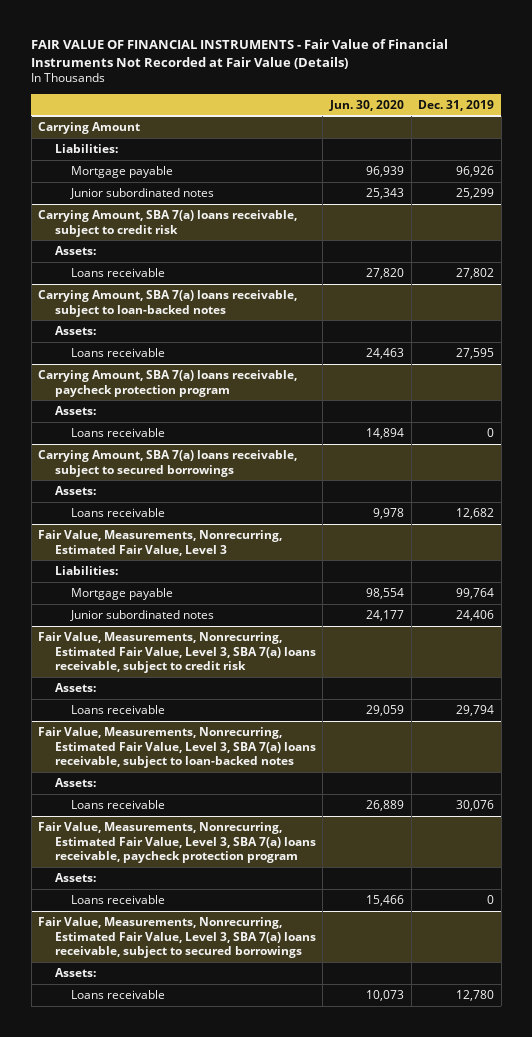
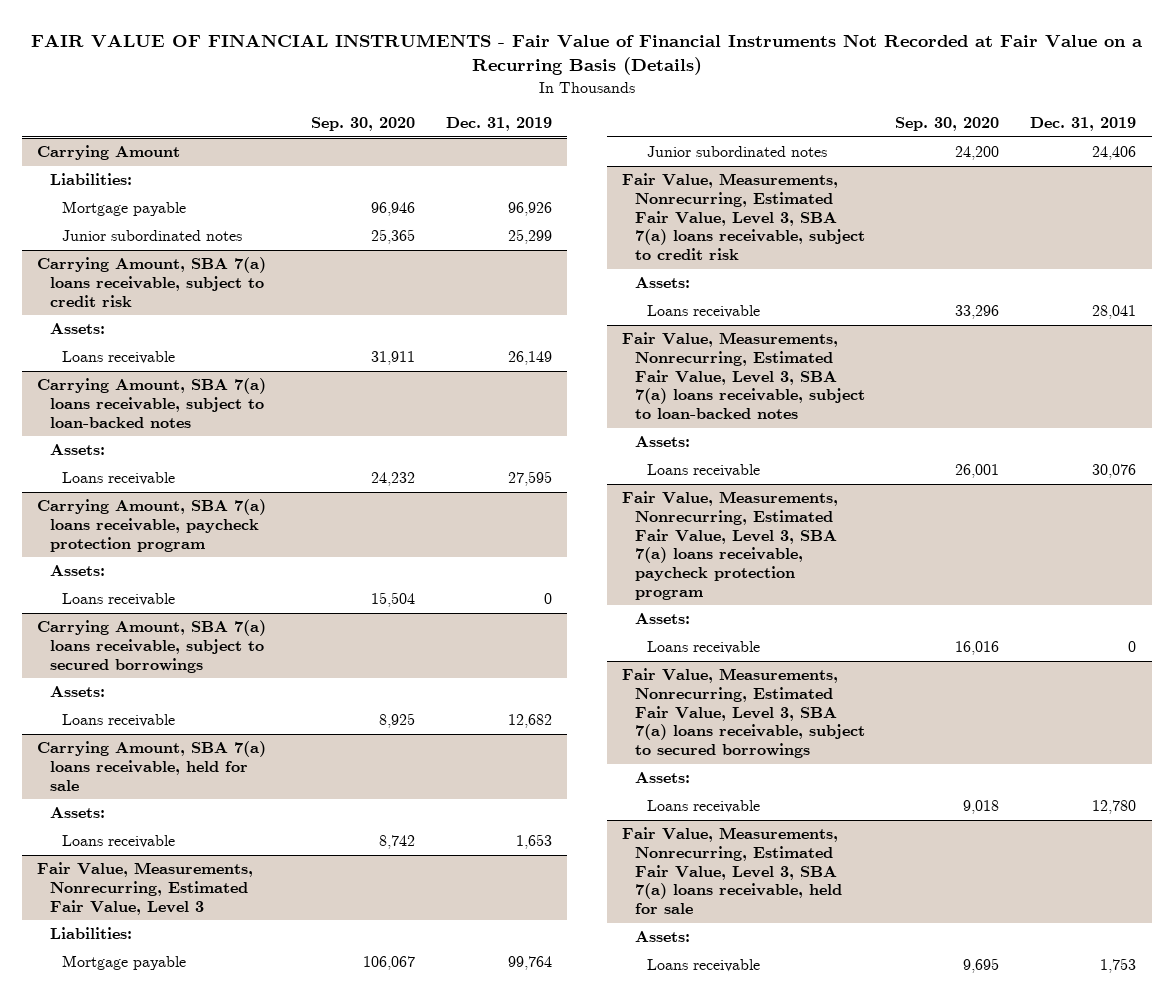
[31,38,449,69] FAIR VALUE OF FINANCIAL INSTRUMENTS - Fair Value of Financial Instruments Not Recorded at Fair Value (Details) -> [30,33,1143,76] FAIR VALUE OF FINANCIAL INSTRUMENTS - Fair Value of Financial Instruments Not Recorded at Fair Value on a Recurring Basis (Details)
[329,99,405,111] Jun. 30, 2020 -> none
none -> [310,117,415,132] Sep. 30, 2020
[456,267,495,279] 27,802 -> [507,351,552,366] 26,149
none -> [37,741,267,791] Carrying Amount, SBA 7(a) loans receivable, held for sale
none -> [49,807,105,819] Assets:
none -> [62,835,176,849] Loans receivable
[456,704,495,716] 29,794 -> [1092,305,1137,320] 28,041
none -> [622,827,842,915] Fair Value, Measurements, Nonrecurring, Estimated Fair Value, Level 3, SBA 7(a) loans receivable, held for sale
none -> [634,931,690,943] Assets:
none -> [646,959,760,973] Loans receivable

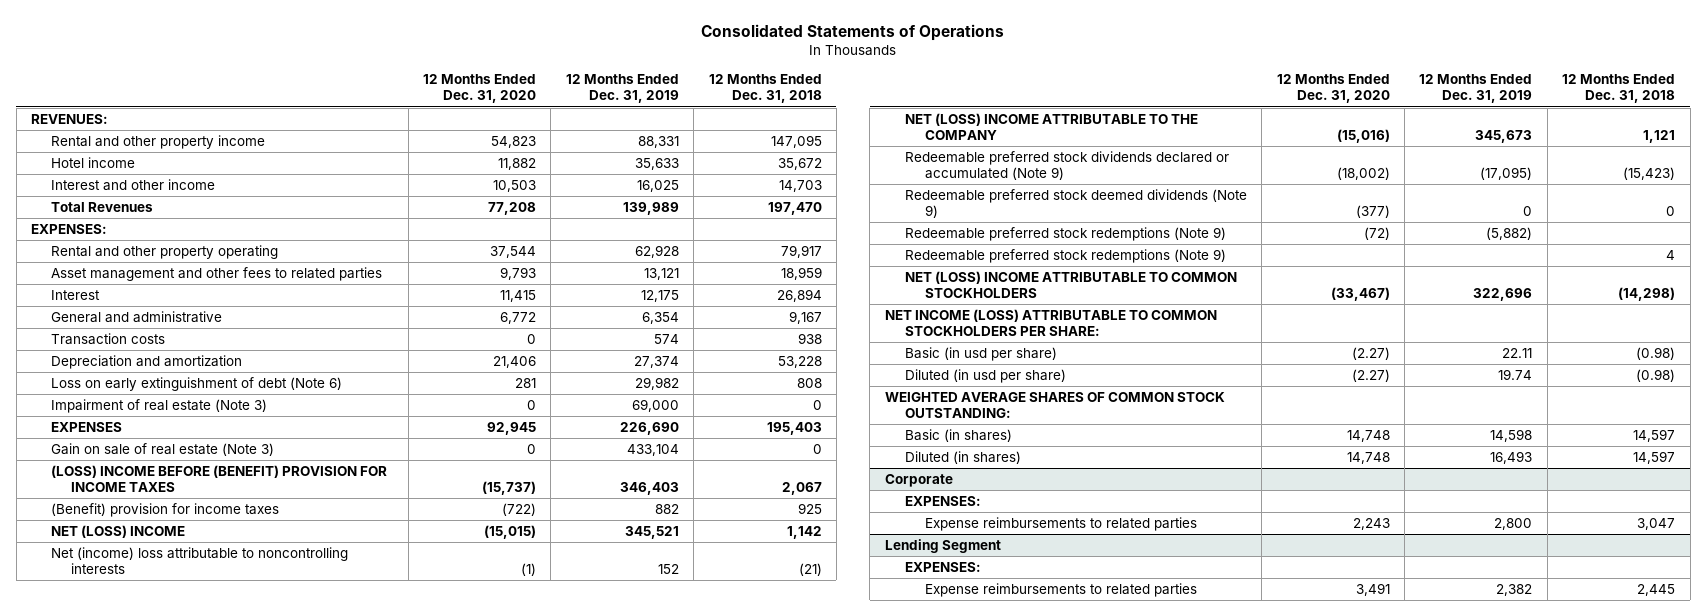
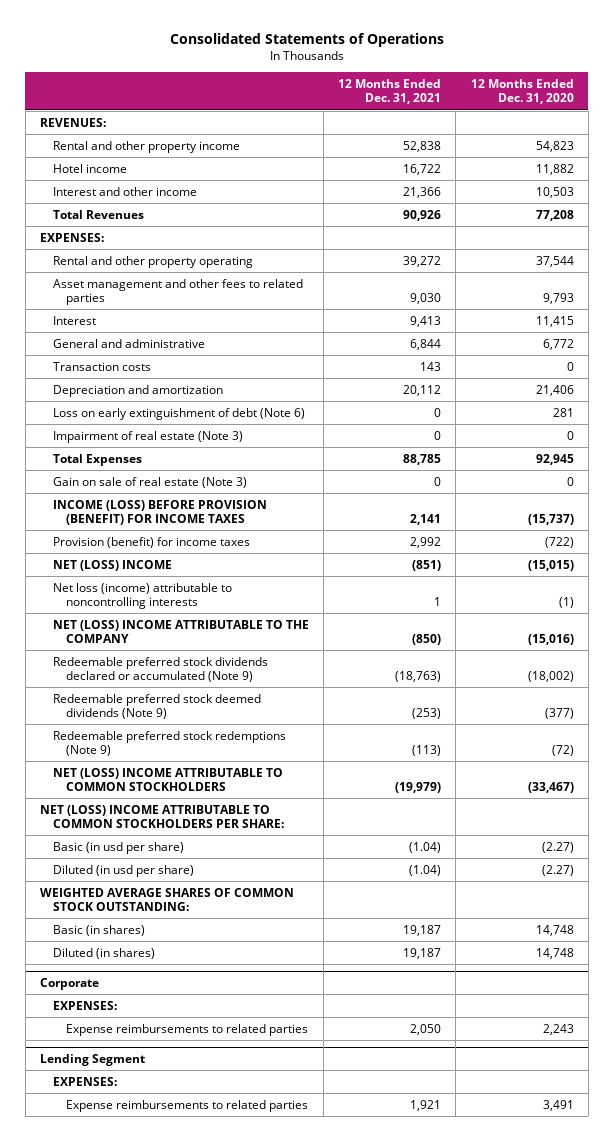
[565,74,679,104] 12 Months Ended Dec. 31, 2019 -> none
[708,74,822,104] 12 Months Ended Dec. 31, 2018 -> none
none -> [338,79,442,105] 12 Months Ended Dec. 31, 2021
[51,422,123,433] EXPENSES -> [53,453,143,466] Total Expenses
[51,465,388,493] (LOSS) INCOME BEFORE (BENEFIT) PROVISION FOR INCOME TAXES -> [53,499,268,525] INCOME (LOSS) BEFORE PROVISION (BENEFIT) FOR INCOME TAXES
[51,503,280,518] (Benefit) provision for income taxes -> [53,536,251,548] Provision (benefit) for income taxes
[51,547,349,575] Net (income) loss attributable to noncontrolling interests -> [53,582,233,609] Net loss (income) attributable to noncontrolling interests
[904,249,1226,264] Redeemable preferred stock redemptions (Note 9) -> none
[884,309,1217,337] NET INCOME (LOSS) ATTRIBUTABLE TO COMMON STOCKHOLDERS PER SHARE: -> [40,804,285,828] NET (LOSS) INCOME ATTRIBUTABLE TO COMMON STOCKHOLDERS PER SHARE:

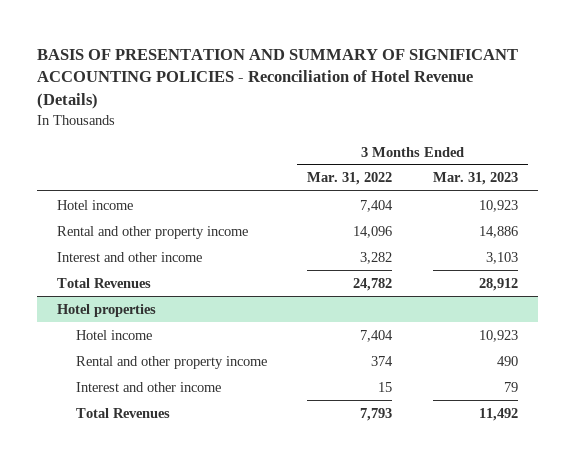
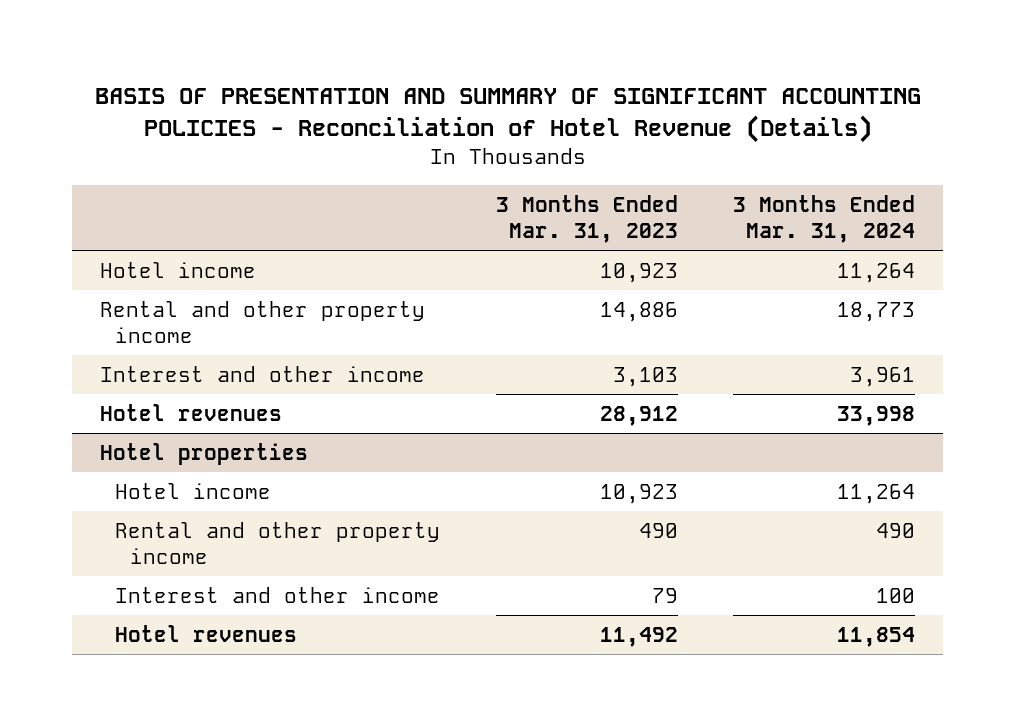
[307,172,393,186] Mar. 31, 2022 -> none
none -> [733,194,916,243] 3 Months Ended Mar. 31, 2024
[57,277,152,288] Total Revenues -> [99,403,282,421] Hotel revenues
[76,407,171,418] Total Revenues -> [114,624,297,642] Hotel revenues

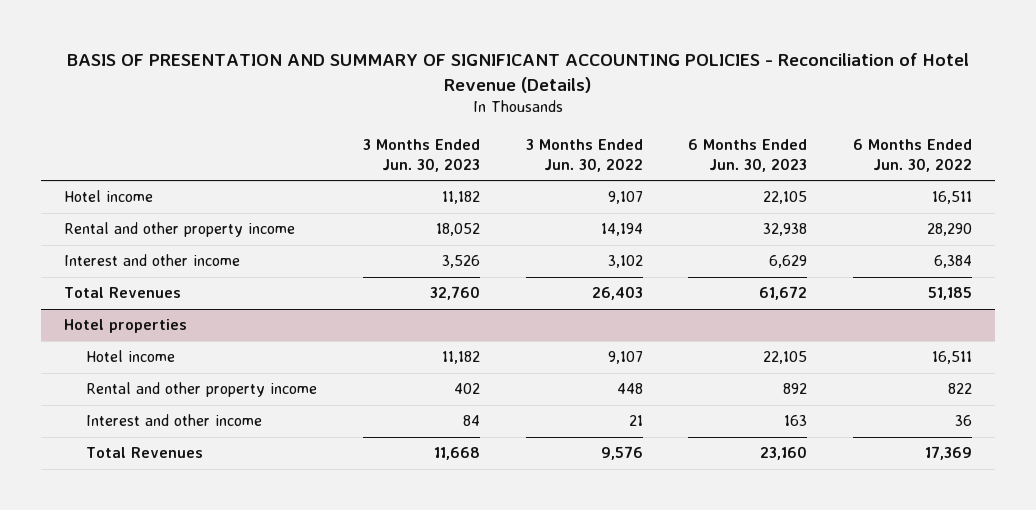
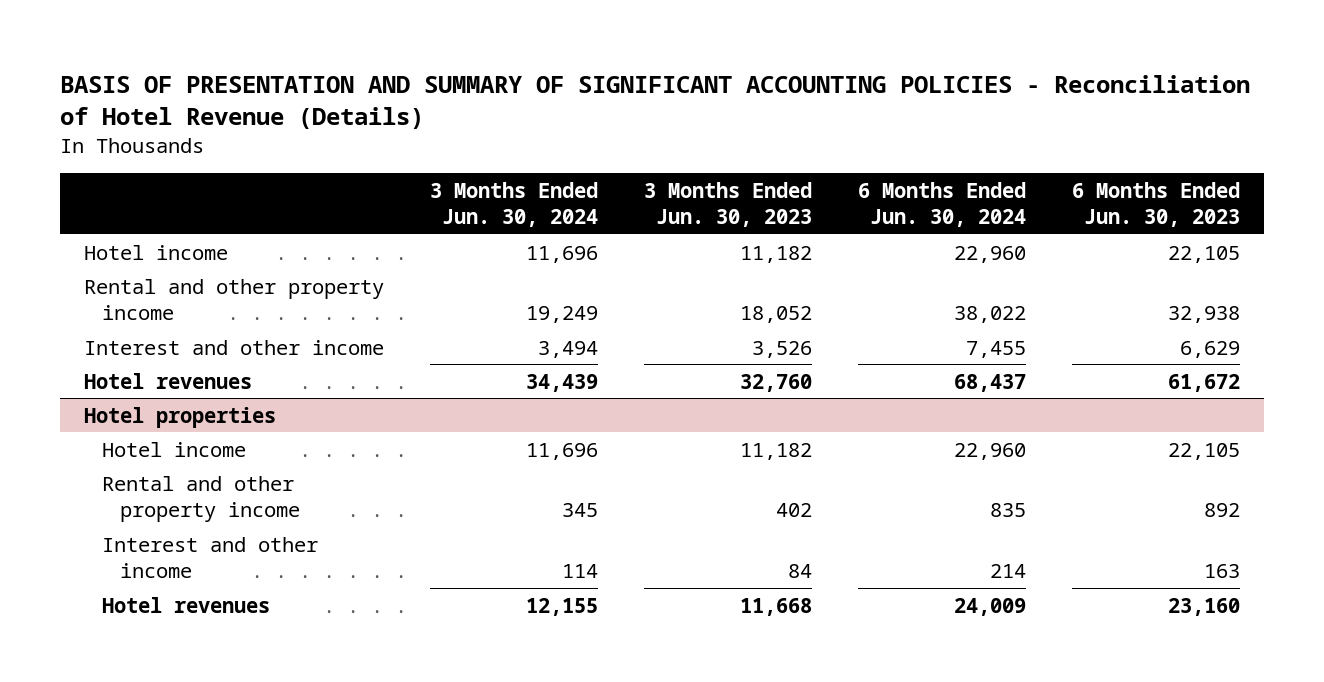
[525,138,643,172] 3 Months Ended Jun. 30, 2022 -> none
[853,138,973,172] 6 Months Ended Jun. 30, 2022 -> none
none -> [429,181,598,228] 3 Months Ended Jun. 30, 2024
none -> [858,181,1027,228] 6 Months Ended Jun. 30, 2024
[63,287,181,299] Total Revenues -> [83,372,252,389] Hotel revenues
[86,447,204,459] Total Revenues -> [101,596,270,613] Hotel revenues

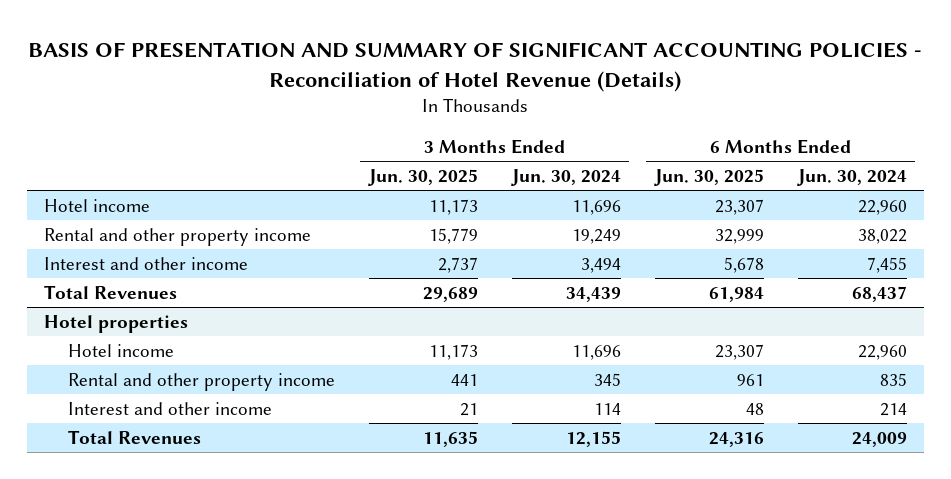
[643,181,812,228] 3 Months Ended Jun. 30, 2023 -> none
[1072,181,1241,228] 6 Months Ended Jun. 30, 2023 -> none
none -> [367,168,478,186] Jun. 30, 2025
none -> [653,168,764,186] Jun. 30, 2025
[83,372,252,389] Hotel revenues -> [44,284,178,299] Total Revenues
[101,596,270,613] Hotel revenues -> [68,429,202,444] Total Revenues

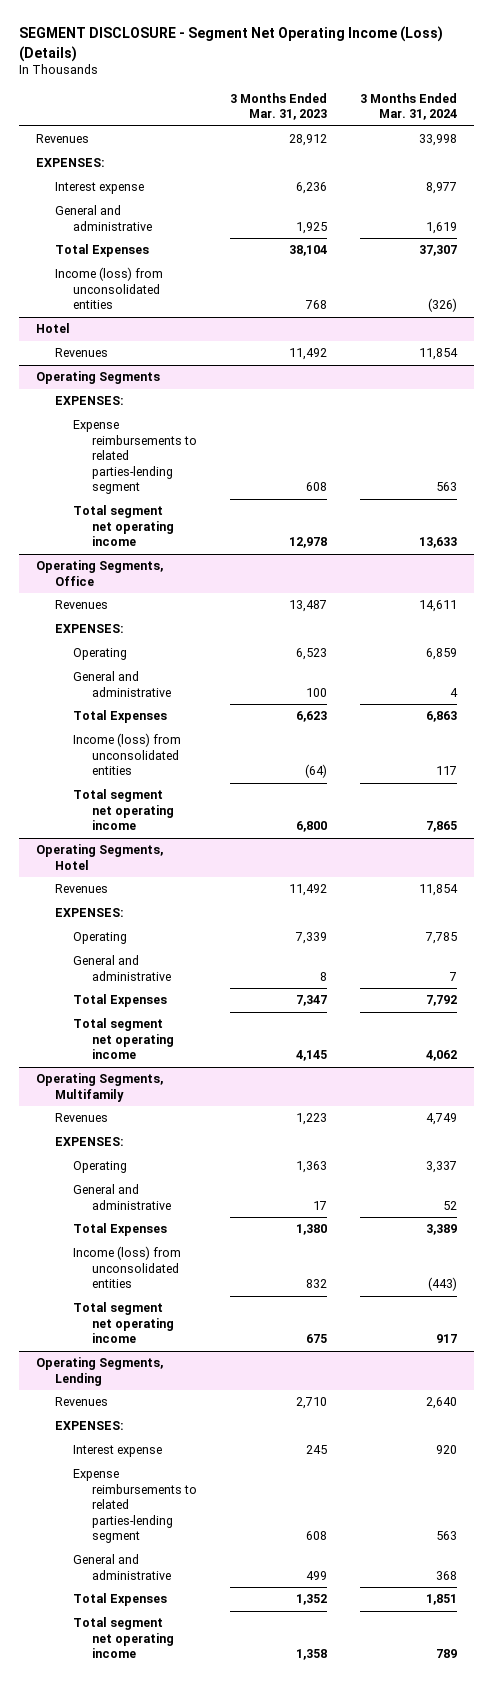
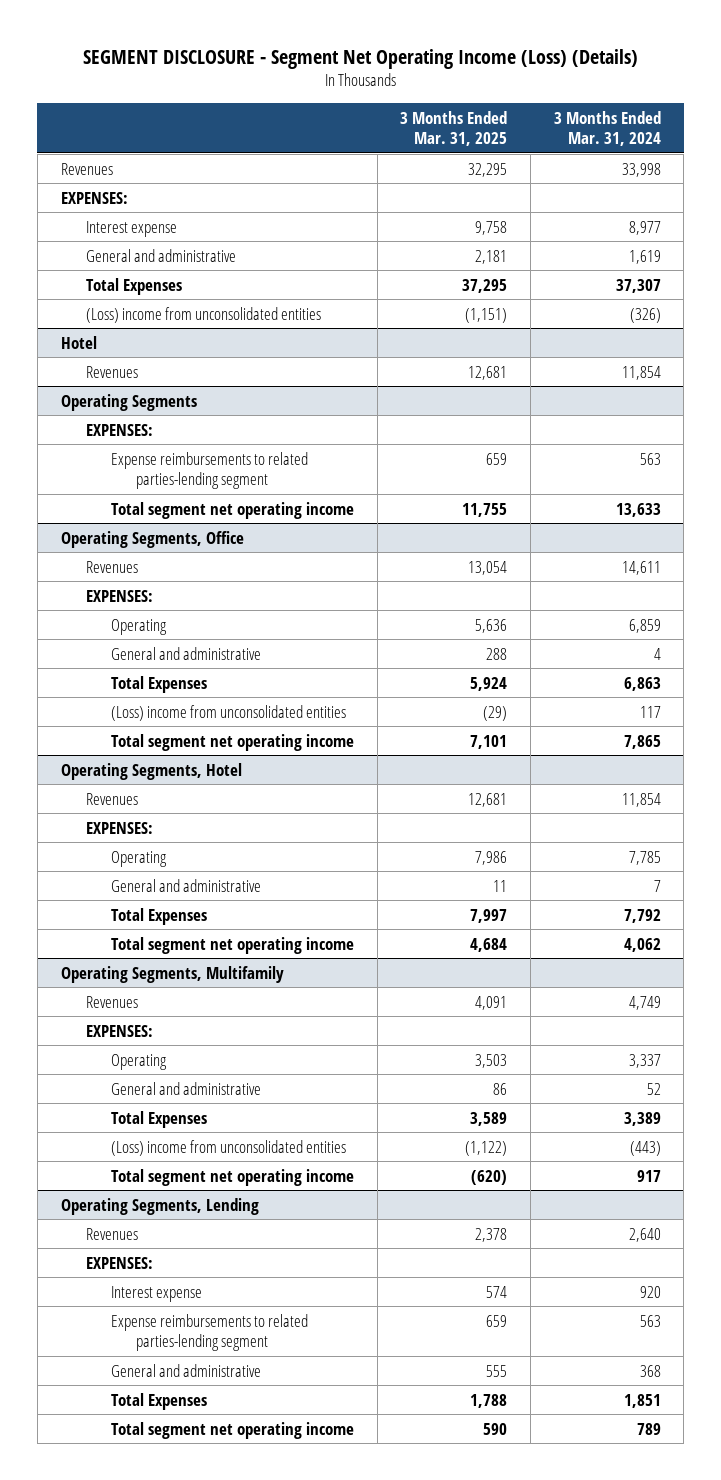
[230,92,328,121] 3 Months Ended Mar. 31, 2023 -> none
none -> [400,110,508,147] 3 Months Ended Mar. 31, 2025
[54,267,163,310] Income (loss) from unconsolidated entities -> [85,306,321,323] (Loss) income from unconsolidated entities
[73,733,182,776] Income (loss) from unconsolidated entities -> [110,704,346,721] (Loss) income from unconsolidated entities
[73,1246,182,1289] Income (loss) from unconsolidated entities -> [110,1139,346,1156] (Loss) income from unconsolidated entities

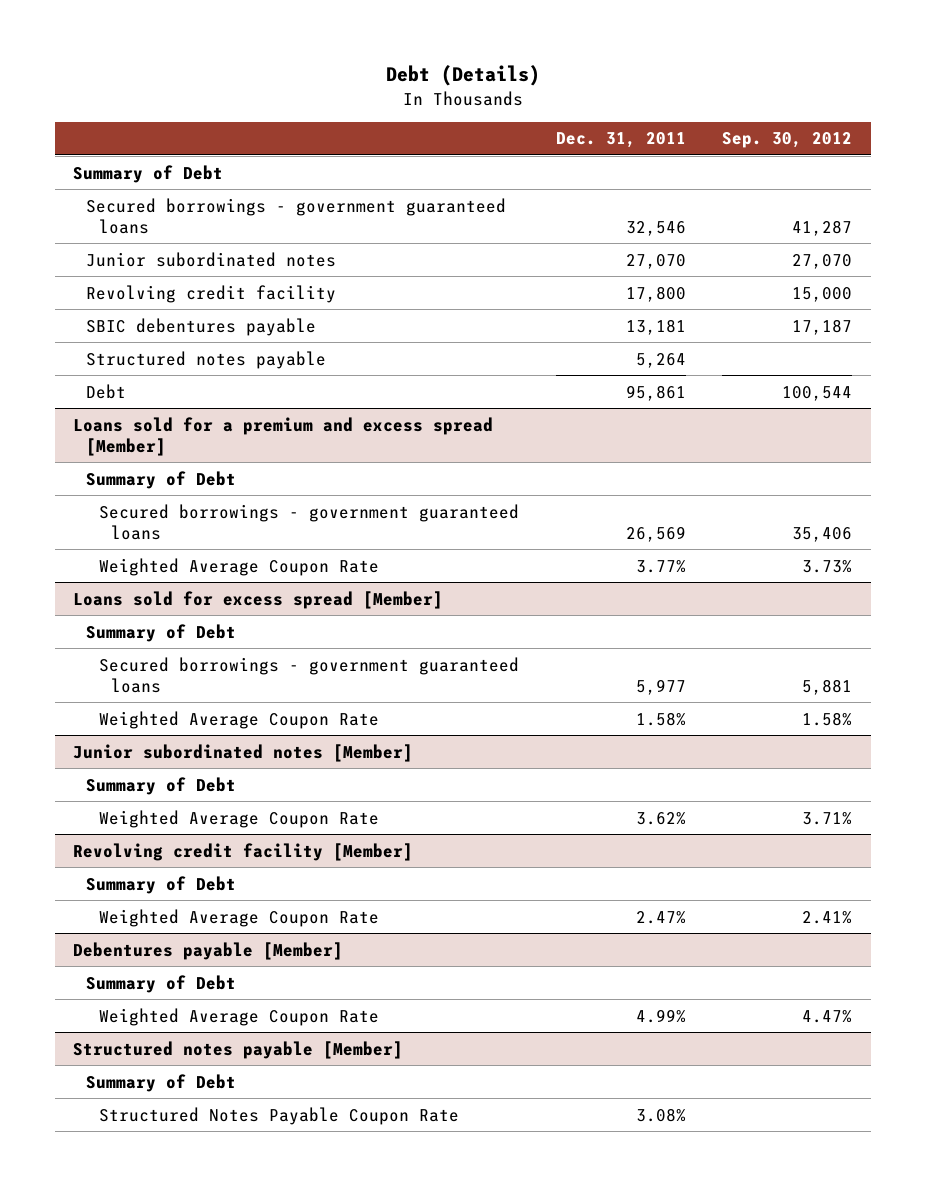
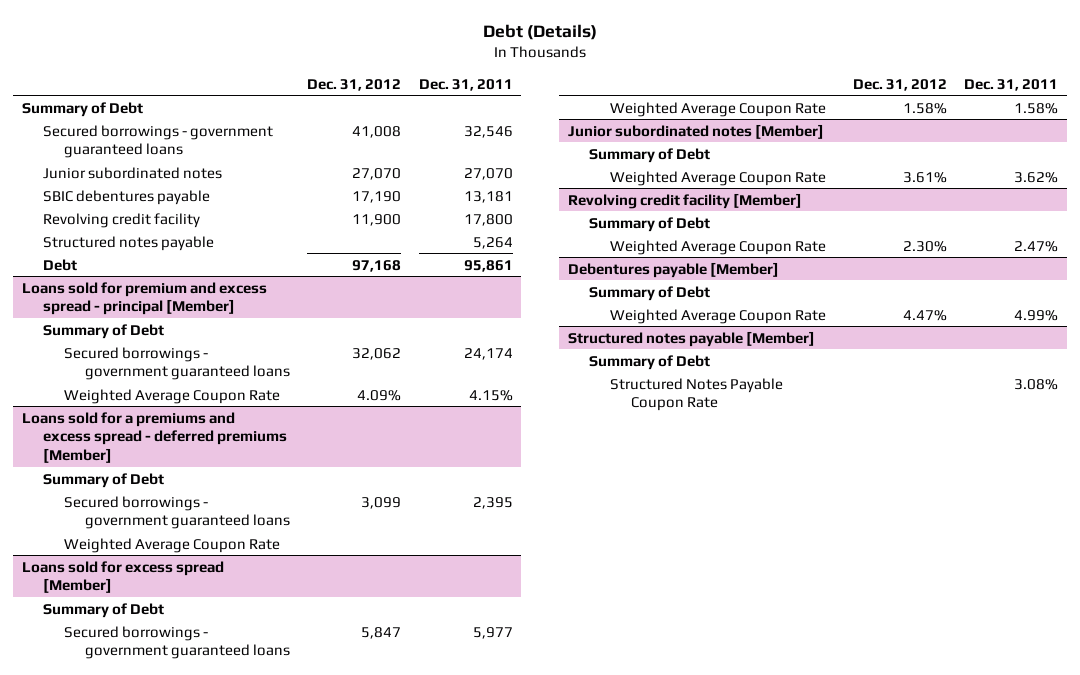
[722,132,853,149] Sep. 30, 2012 -> none
none -> [307,78,402,91] Dec. 31, 2012
[85,284,336,303] Revolving credit facility -> [42,212,200,228] Revolving credit facility
[73,416,494,456] Loans sold for a premium and excess spread [Member] -> [22,281,268,316] Loans sold for premium and excess spread - principal [Member]
[625,525,686,542] 26,569 -> [463,347,513,360] 24,174
[635,559,686,573] 3.77% -> [468,389,513,401] 4.15%
none -> [22,411,287,463] Loans sold for a premiums and excess spread - deferred premiums [Member]
none -> [42,472,164,488] Summary of Debt
none -> [63,495,290,530] Secured borrowings - government guaranteed loans
none -> [63,537,280,553] Weighted Average Coupon Rate

